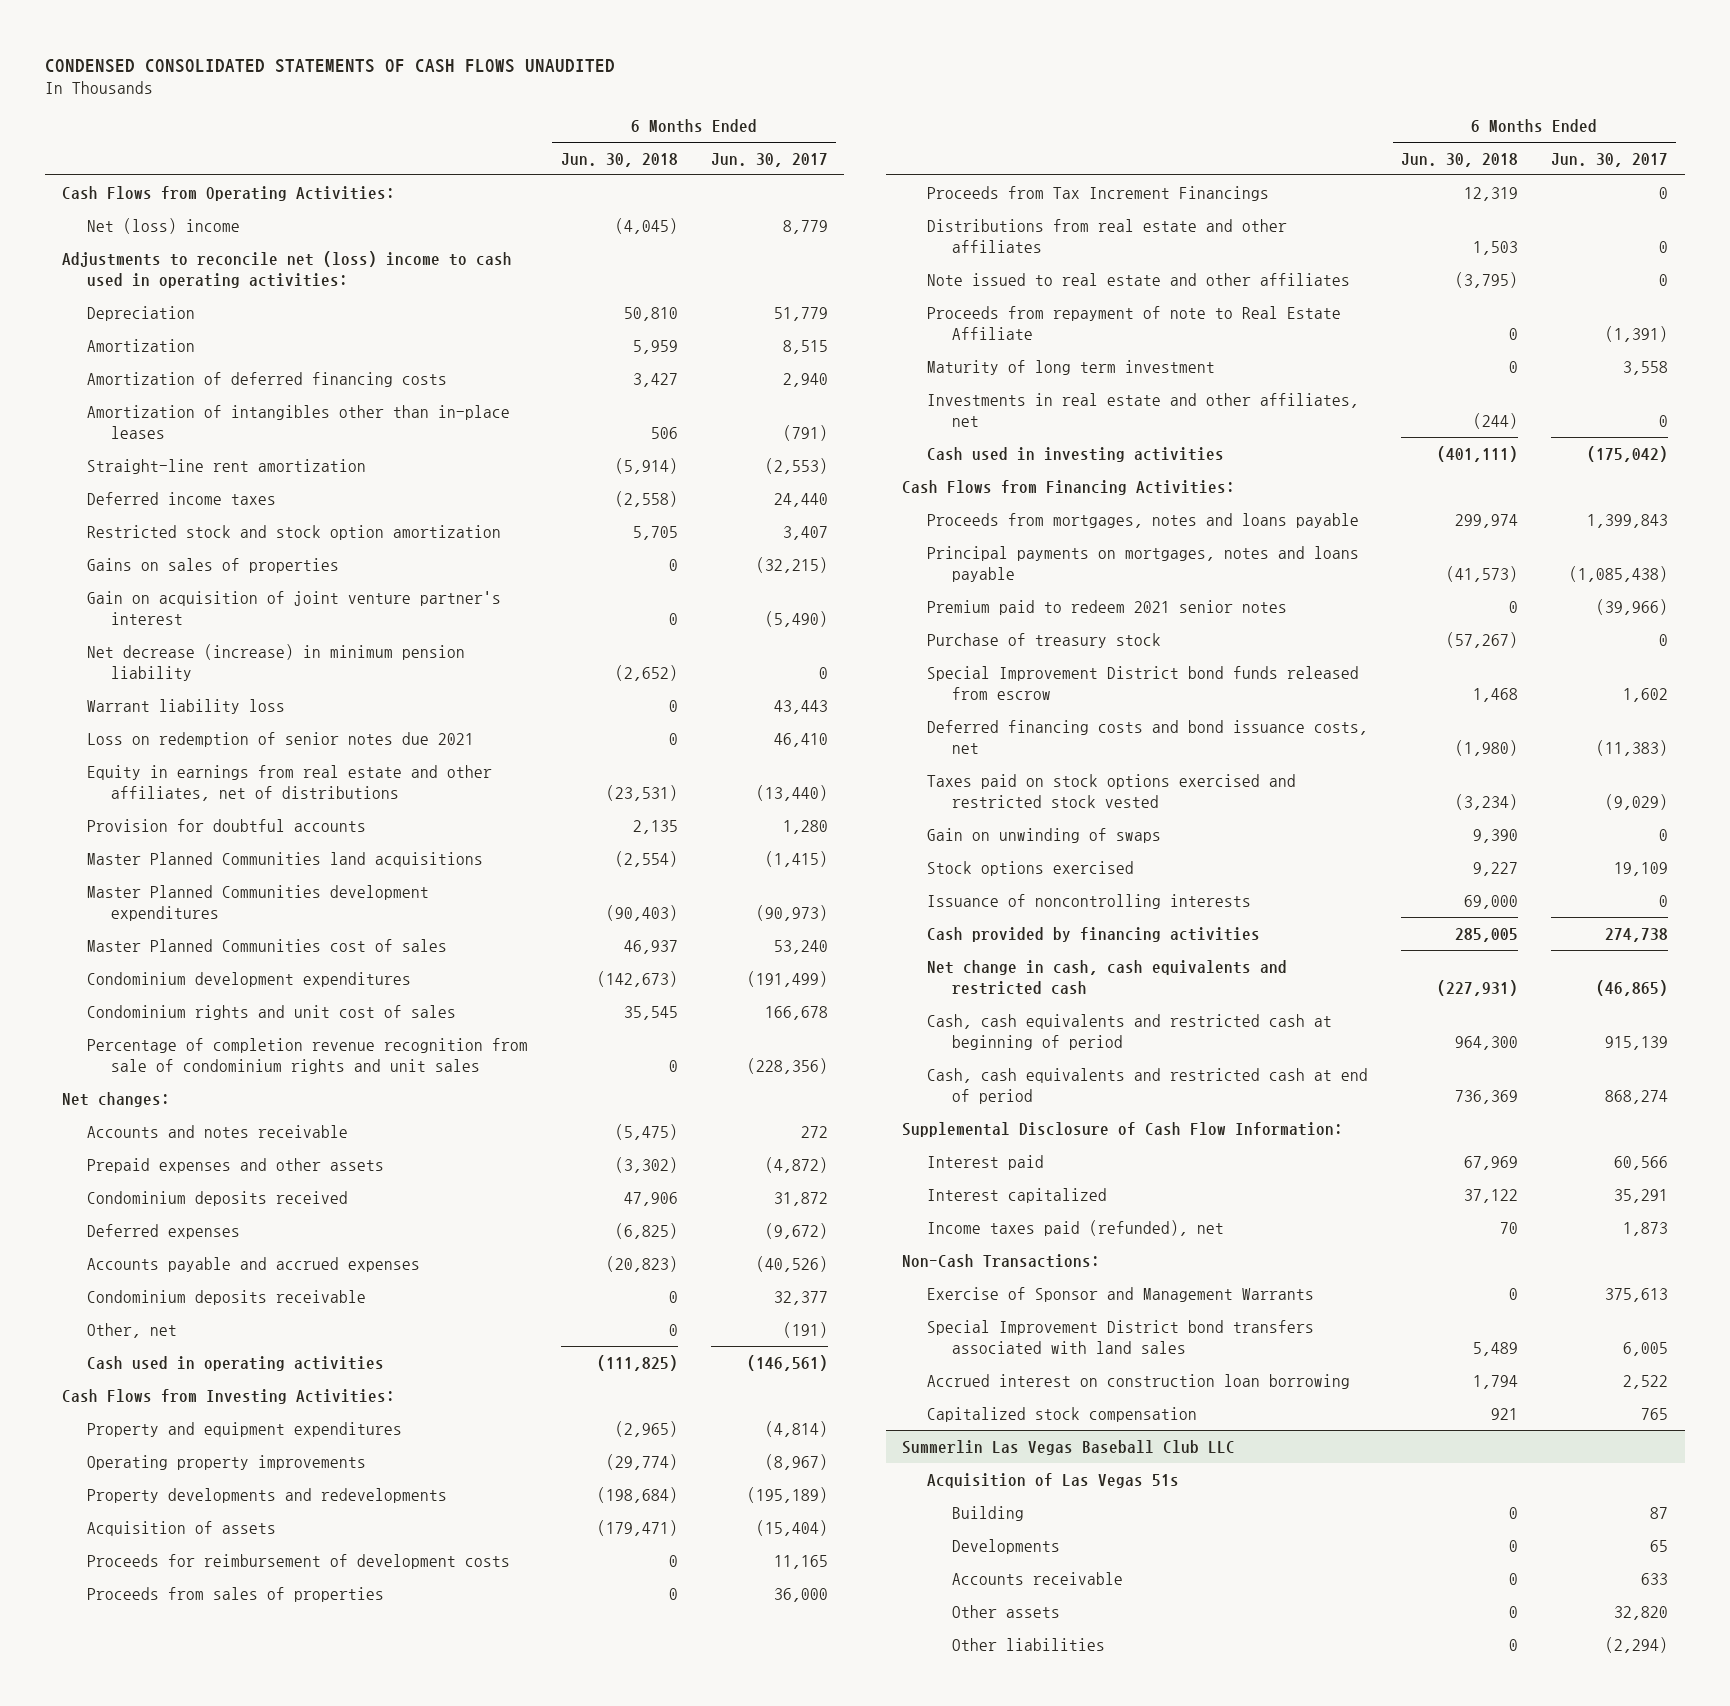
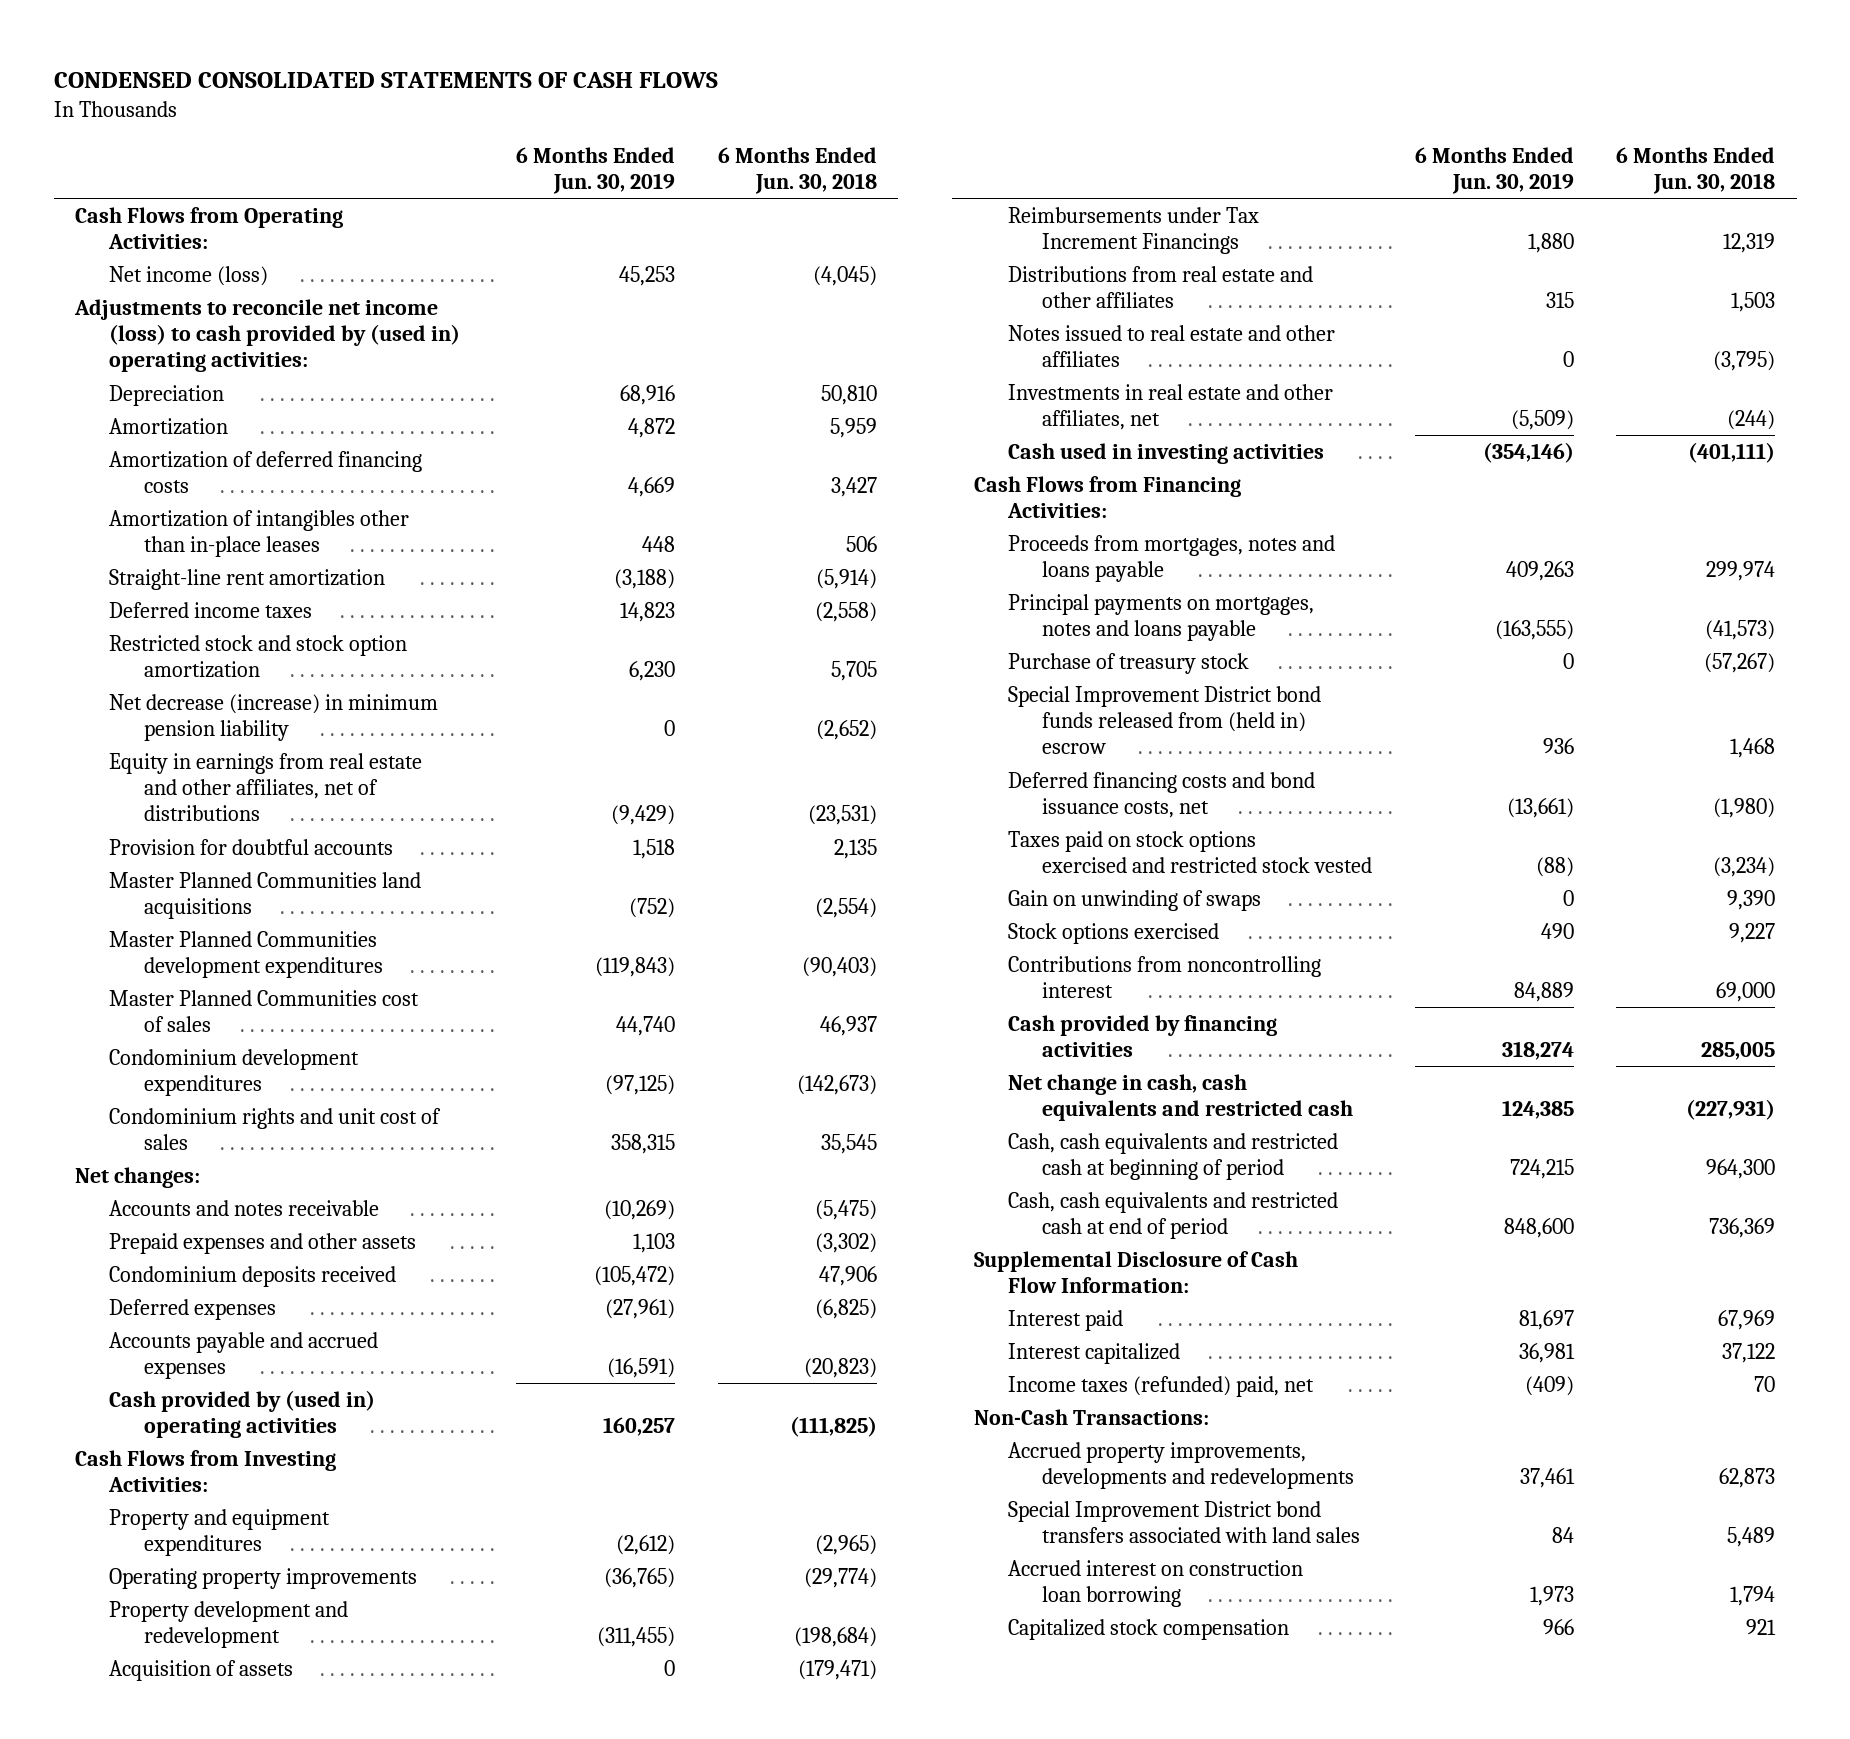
[45,58,616,73] CONDENSED CONSOLIDATED STATEMENTS OF CASH FLOWS UNAUDITED -> [53,71,718,88] CONDENSED CONSOLIDATED STATEMENTS OF CASH FLOWS
[710,152,828,167] Jun. 30, 2017 -> none
none -> [516,146,676,195] 6 Months Ended Jun. 30, 2019
[86,217,240,234] Net (loss) income -> [109,266,269,287] Net income (loss)
[61,250,512,288] Adjustments to reconcile net (loss) income to cash used in operating activities: -> [74,299,461,373] Adjustments to reconcile net income (loss) to cash provided by (used in) operating activities:
[86,557,339,573] Gains on sales of properties -> none
[86,590,501,625] Gain on acquisition of joint venture partner's interest -> none
[86,698,285,714] Warrant liability loss -> none
[86,731,474,747] Loss on redemption of senior notes due 2021 -> none
[86,1037,528,1074] Percentage of completion revenue recognition from sale of condominium rights and unit sales -> none
[86,1289,366,1305] Condominium deposits receivable -> none
[86,1322,177,1338] Other, net -> none
[86,1355,384,1371] Cash used in operating activities -> [109,1390,376,1439] Cash provided by (used in) operating activities
[86,1487,447,1503] Property developments and redevelopments -> [109,1601,349,1649] Property development and redevelopment
[86,1553,510,1569] Proceeds for reimbursement of development costs -> none
[86,1586,384,1602] Proceeds from sales of properties -> none
[926,185,1269,201] Proceeds from Tax Increment Financings -> [1007,207,1259,255] Reimbursements under Tax Increment Financings
[926,305,1341,340] Proceeds from repayment of note to Real Estate Affiliate -> none
[926,359,1215,375] Maturity of long term investment -> none
[926,272,1350,286] Note issued to real estate and other affiliates -> [1007,325,1335,368] Notes issued to real estate and other affiliates
[926,599,1287,615] Premium paid to redeem 2021 senior notes -> none
[926,665,1359,700] Special Improvement District bond funds released from escrow -> [1007,686,1321,755] Special Improvement District bond funds released from (held in) escrow
[926,893,1251,909] Issuance of noncontrolling interests -> [1007,956,1321,999] Contributions from noncontrolling interest
[926,1219,1224,1236] Income taxes paid (refunded), net -> [1007,1376,1314,1398] Income taxes (refunded) paid, net
[926,1286,1314,1302] Exercise of Sponsor and Management Warrants -> none
none -> [1007,1442,1355,1490] Accrued property improvements, developments and redevelopments
[902,1439,1236,1455] Summerlin Las Vegas Baseball Club LLC -> none
[926,1472,1179,1488] Acquisition of Las Vegas 51s -> none
[951,1505,1024,1521] Building -> none
[951,1538,1060,1554] Developments -> none
[951,1571,1123,1585] Accounts receivable -> none
[951,1604,1060,1618] Other assets -> none
[951,1637,1105,1651] Other liabilities -> none

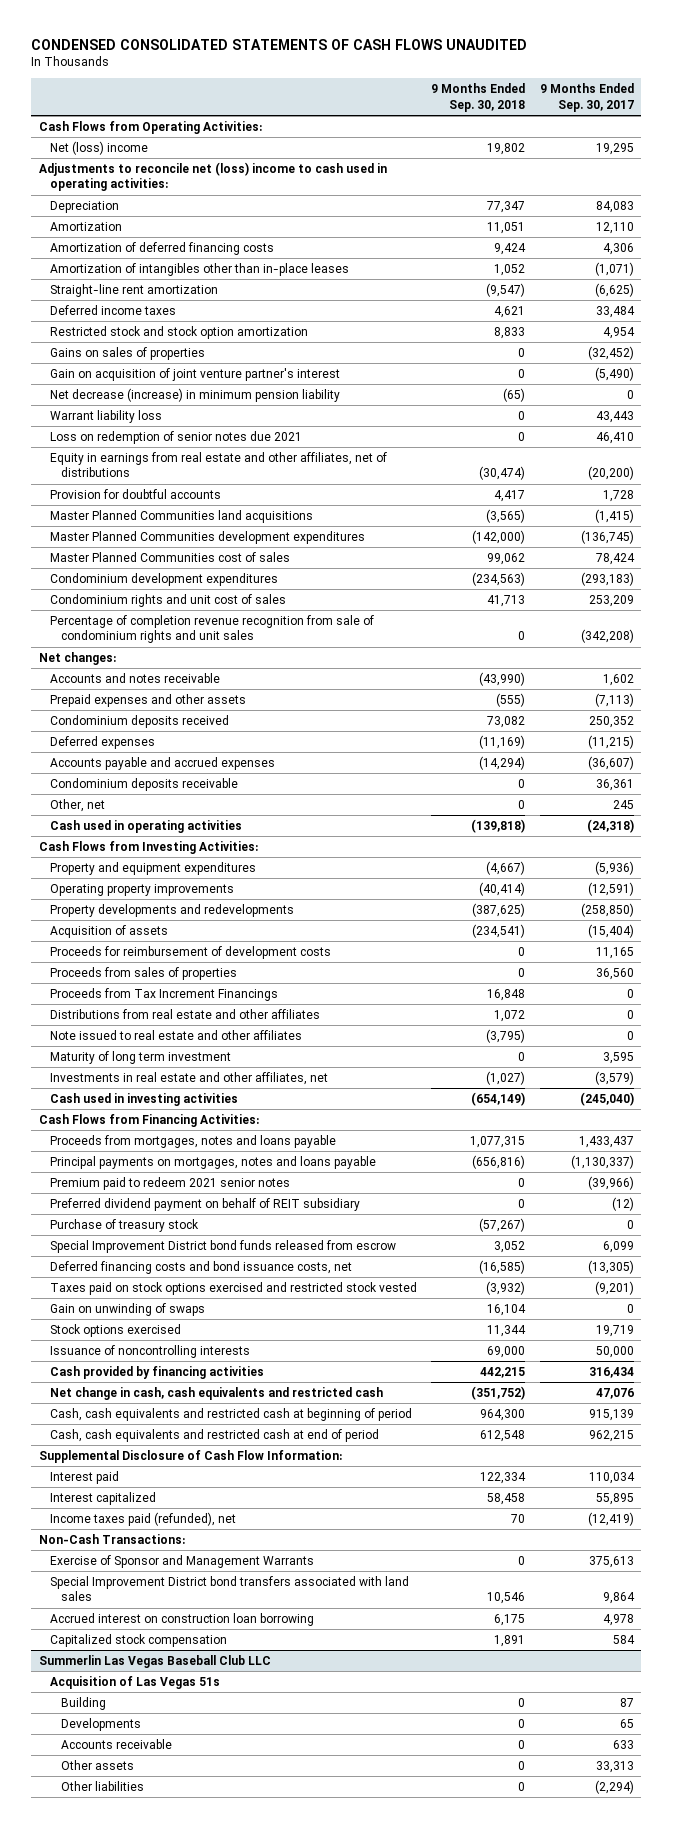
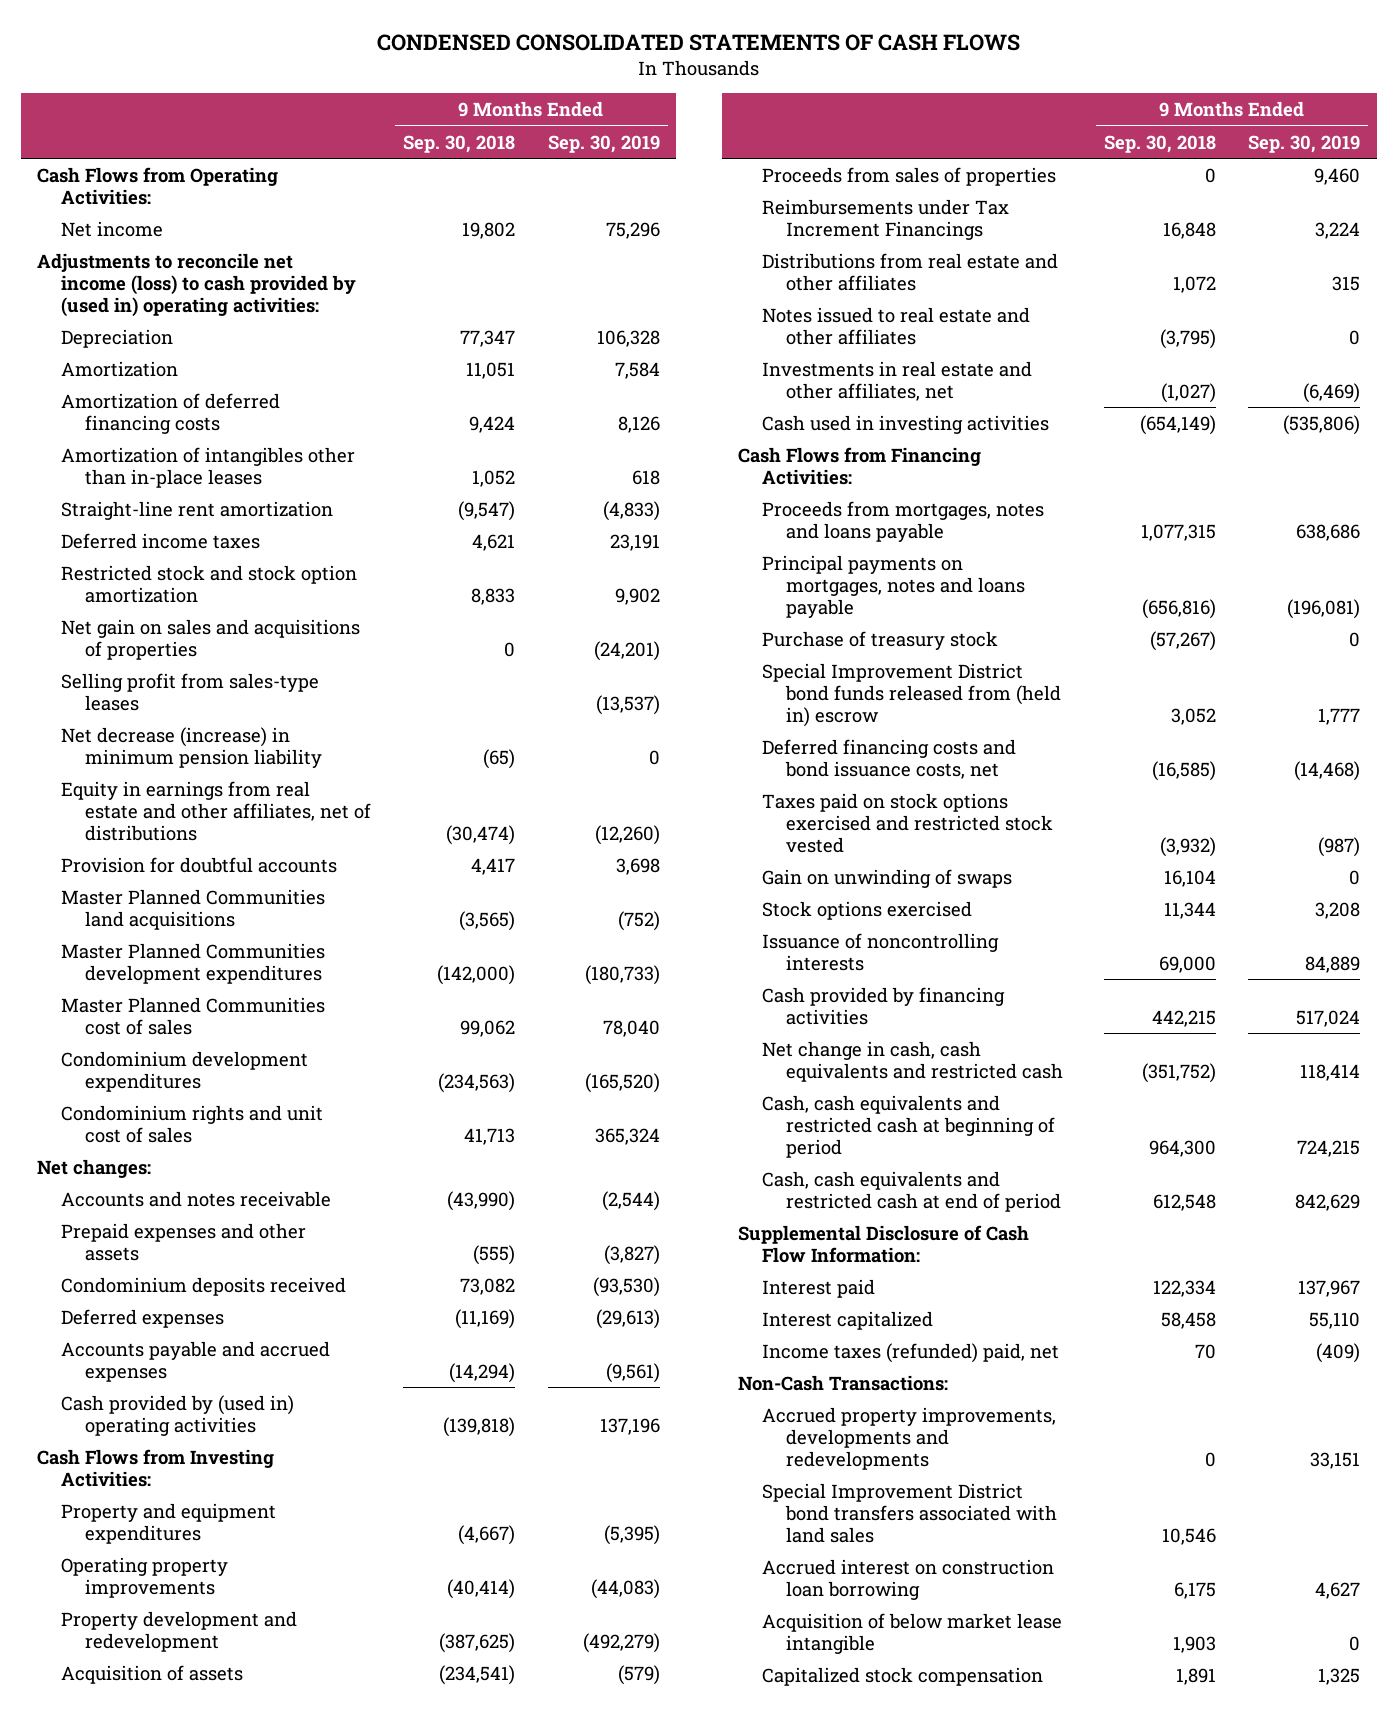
[31,39,528,51] CONDENSED CONSOLIDATED STATEMENTS OF CASH FLOWS UNAUDITED -> [376,33,1020,51] CONDENSED CONSOLIDATED STATEMENTS OF CASH FLOWS
[540,83,635,112] 9 Months Ended Sep. 30, 2017 -> none
none -> [547,134,660,153] Sep. 30, 2019
[49,140,148,155] Net (loss) income -> [61,220,164,237] Net income
[38,161,387,192] Adjustments to reconcile net (loss) income to cash used in operating activities: -> [37,252,357,317] Adjustments to reconcile net income (loss) to cash provided by (used in) operating activities:
[49,367,340,381] Gain on acquisition of joint venture partner's interest -> none
[49,346,205,360] Gains on sales of properties -> [61,618,361,660] Net gain on sales and acquisitions of properties
none -> [61,672,320,711] Selling profit from sales-type leases
[49,409,162,423] Warrant liability loss -> none
[49,430,302,444] Loss on redemption of senior notes due 2021 -> none
[49,614,374,644] Percentage of completion revenue recognition from sale of condominium rights and unit sales -> none
[49,777,238,791] Condominium deposits receivable -> none
[49,798,105,812] Other, net -> none
[49,819,242,833] Cash used in operating activities -> [61,1394,295,1436] Cash provided by (used in) operating activities
[49,903,294,917] Property developments and redevelopments -> [61,1610,298,1652] Property development and redevelopment
[49,945,331,959] Proceeds for reimbursement of development costs -> none
[49,987,278,1001] Proceeds from Tax Increment Financings -> [761,198,1009,240] Reimbursements under Tax Increment Financings
[49,1050,231,1064] Maturity of long term investment -> none
[49,1029,302,1040] Note issued to real estate and other affiliates -> [761,306,1030,345] Notes issued to real estate and other affiliates
[49,1176,290,1190] Premium paid to redeem 2021 senior notes -> none
[49,1197,360,1211] Preferred dividend payment on behalf of REIT subsidiary -> none
[49,1239,396,1253] Special Improvement District bond funds released from escrow -> [761,662,1061,727] Special Improvement District bond funds released from (held in) escrow
[49,1511,236,1526] Income taxes paid (refunded), net -> [761,1342,1059,1363] Income taxes (refunded) paid, net
[49,1554,314,1568] Exercise of Sponsor and Management Warrants -> none
none -> [761,1406,1056,1470] Accrued property improvements, developments and redevelopments
none -> [761,1612,1062,1654] Acquisition of below market lease intangible
[38,1654,271,1668] Summerlin Las Vegas Baseball Club LLC -> none
[49,1675,220,1689] Acquisition of Las Vegas 51s -> none
[60,1696,106,1710] Building -> none
[60,1717,141,1731] Developments -> none
[60,1738,172,1749] Accounts receivable -> none
[60,1759,134,1770] Other assets -> none
[60,1780,144,1791] Other liabilities -> none

